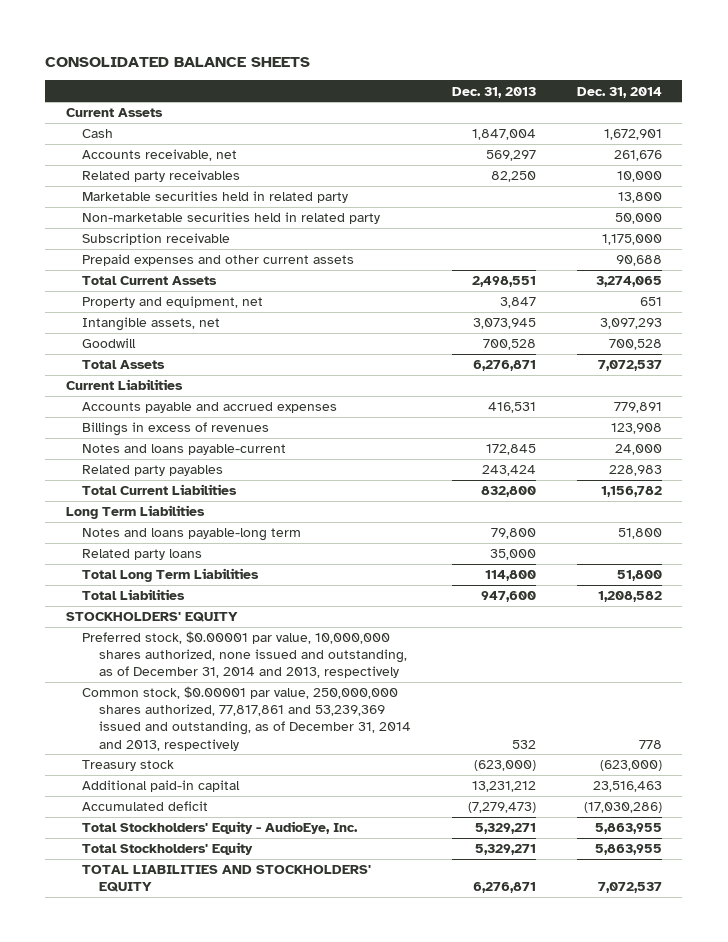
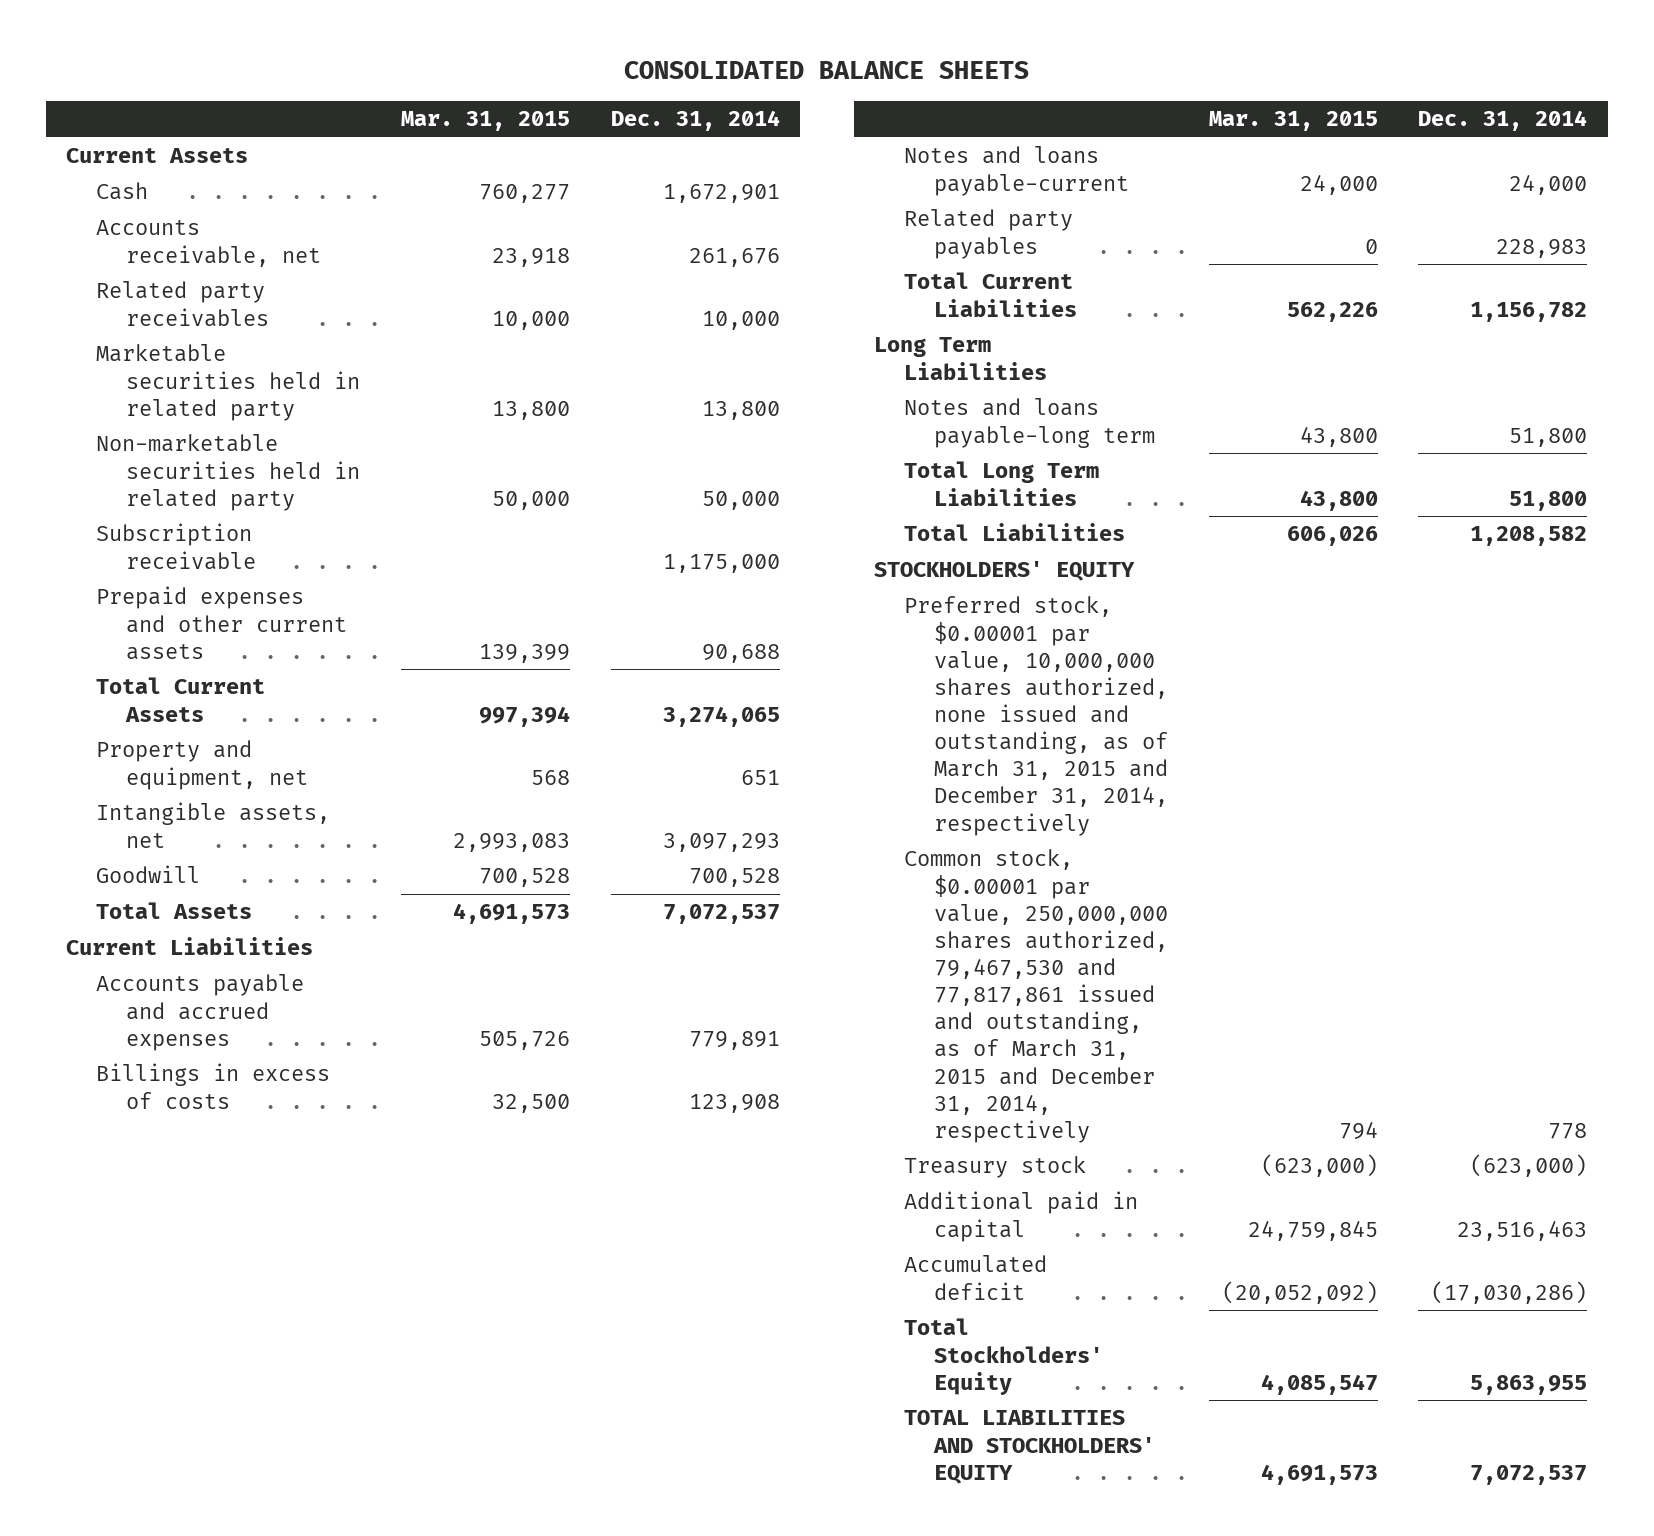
[452,86,537,98] Dec. 31, 2013 -> none
none -> [401,111,571,132] Mar. 31, 2015
[82,422,270,437] Billings in excess of revenues -> [96,1063,331,1109] Billings in excess of costs
[82,549,203,561] Related party loans -> none
[82,631,408,679] Preferred stock, $0.00001 par value, 10,000,000 shares authorized, none issued and outstanding, as of December 31, 2014 and 2013, respectively -> [904,596,1169,836] Preferred stock, $0.00001 par value, 10,000,000 shares authorized, none issued and outstanding, as of March 31, 2015 and December 31, 2014, respectively
[82,686,412,751] Common stock, $0.00001 par value, 250,000,000 shares authorized, 77,817,861 and 53,239,369 issued and outstanding, as of December 31, 2014 and 2013, respectively -> [904,849,1169,1143] Common stock, $0.00001 par value, 250,000,000 shares authorized, 79,467,530 and 77,817,861 issued and outstanding, as of March 31, 2015 and December 31, 2014, respectively
[82,780,241,793] Additional paid-in capital -> [904,1191,1139,1242] Additional paid in capital
[82,821,359,835] Total Stockholders' Equity - AudioEye, Inc. -> none

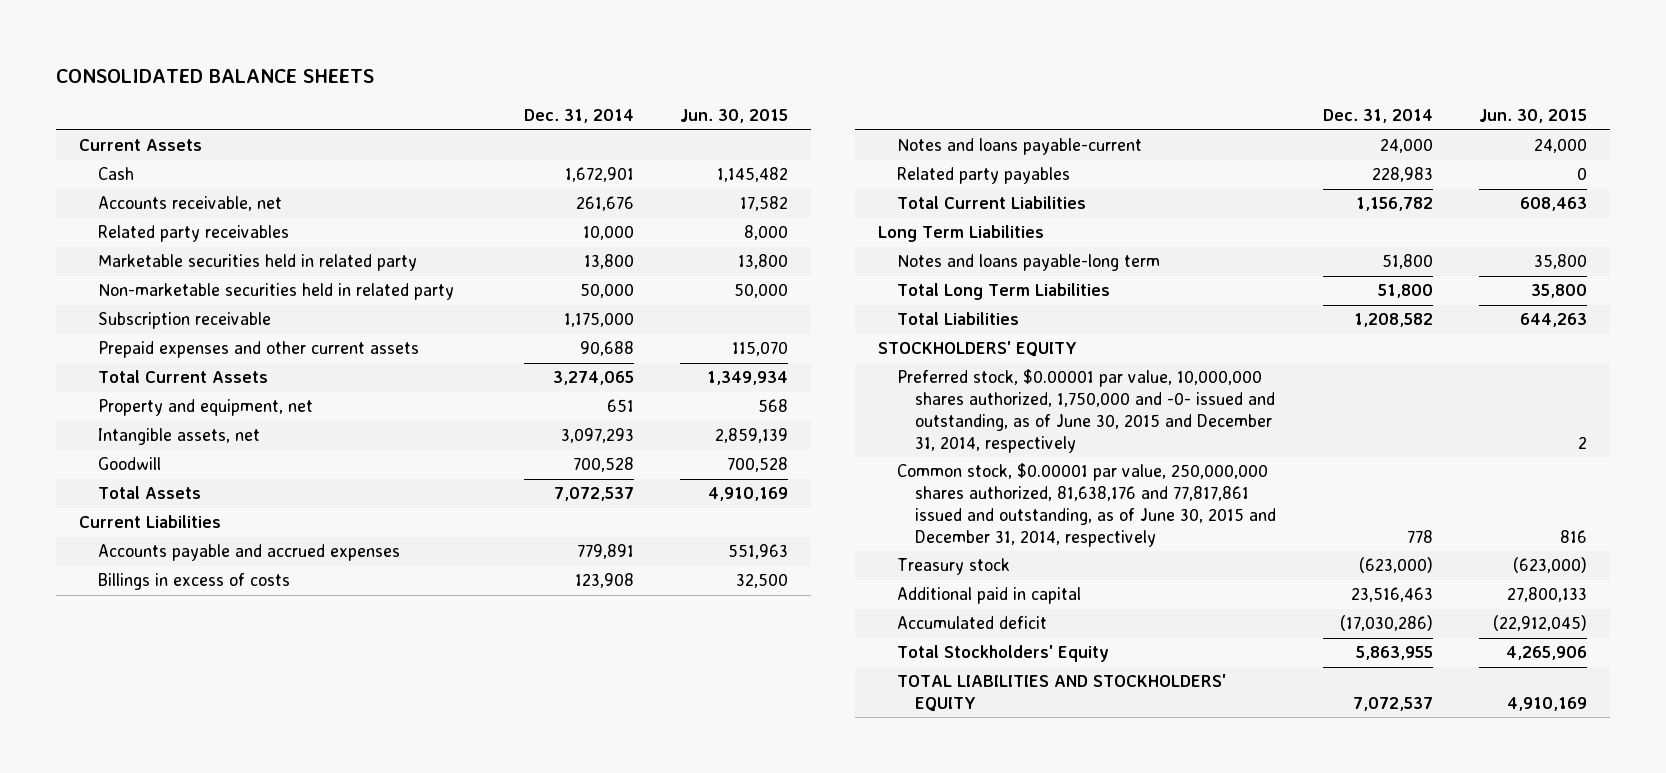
[401,111,571,132] Mar. 31, 2015 -> none
none -> [679,109,788,124] Jun. 30, 2015
[904,596,1169,836] Preferred stock, $0.00001 par value, 10,000,000 shares authorized, none issued and outstanding, as of March 31, 2015 and December 31, 2014, respectively -> [896,369,1276,453] Preferred stock, $0.00001 par value, 10,000,000 shares authorized, 1,750,000 and -0- issued and outstanding, as of June 30, 2015 and December 31, 2014, respectively
[904,849,1169,1143] Common stock, $0.00001 par value, 250,000,000 shares authorized, 79,467,530 and 77,817,861 issued and outstanding, as of March 31, 2015 and December 31, 2014, respectively -> [896,463,1277,547] Common stock, $0.00001 par value, 250,000,000 shares authorized, 81,638,176 and 77,817,861 issued and outstanding, as of June 30, 2015 and December 31, 2014, respectively

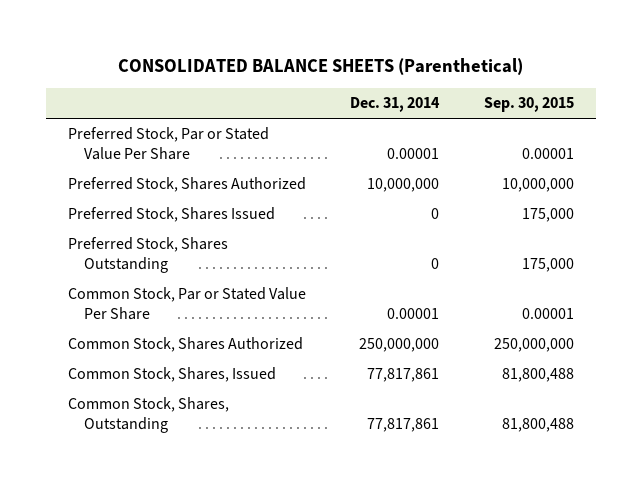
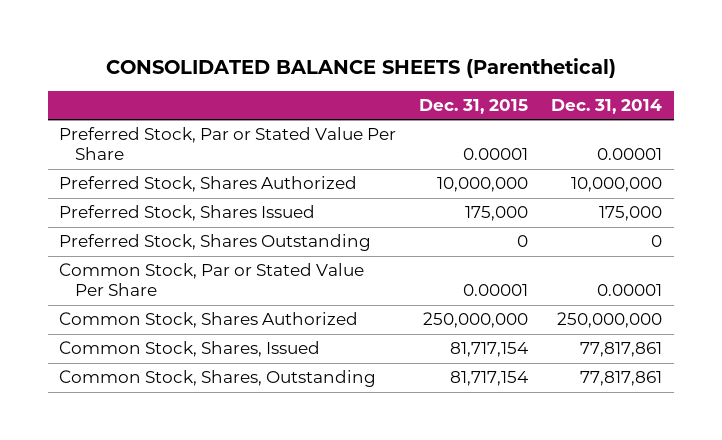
[483,97,574,113] Sep. 30, 2015 -> none
none -> [419,98,529,114] Dec. 31, 2015
[431,208,440,220] 0 -> [599,206,663,222] 175,000

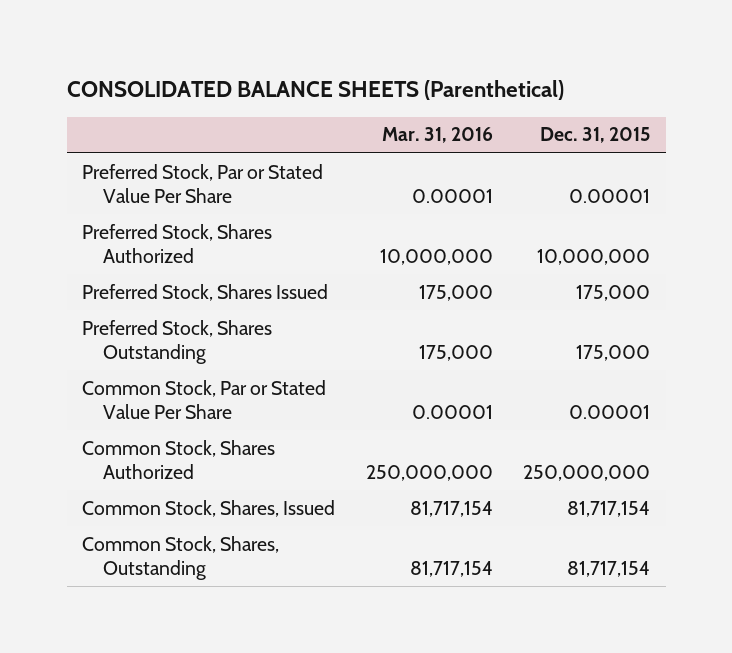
[551,98,663,114] Dec. 31, 2014 -> none
none -> [381,127,493,144] Mar. 31, 2016
[517,235,529,248] 0 -> [576,344,651,361] 175,000

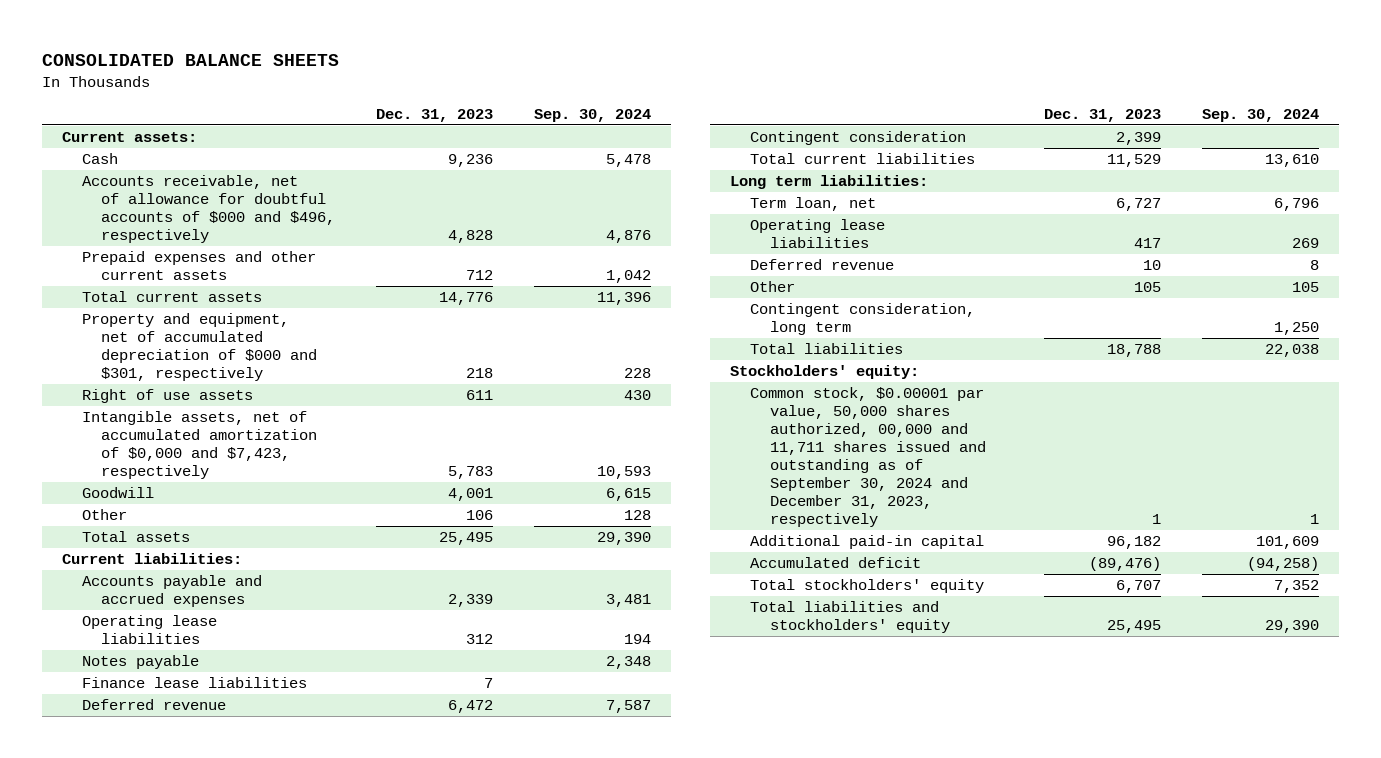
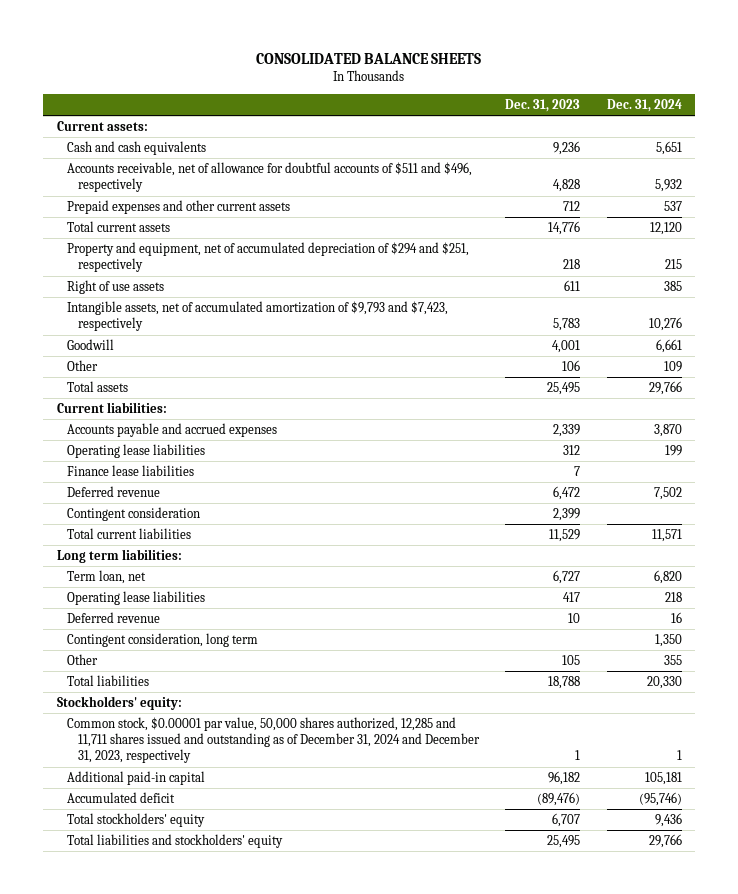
[533,108,651,122] Sep. 30, 2024 -> none
none -> [606,99,682,113] Dec. 31, 2024
[81,153,118,165] Cash -> [67,141,207,156] Cash and cash equivalents
[81,175,336,244] Accounts receivable, net of allowance for doubtful accounts of $000 and $496, respectively -> [67,162,473,193] Accounts receivable, net of allowance for doubtful accounts of $511 and $496, respectively
[81,313,318,382] Property and equipment, net of accumulated depreciation of $000 and $301, respectively -> [67,242,470,273] Property and equipment, net of accumulated depreciation of $294 and $251, respectively
[81,411,318,480] Intangible assets, net of accumulated amortization of $0,000 and $7,423, respectively -> [67,301,449,332] Intangible assets, net of accumulated amortization of $9,793 and $7,423, respectively
[81,655,199,670] Notes payable -> none
[749,281,795,293] Other -> [67,654,99,666] Other
[749,387,986,528] Common stock, $0.00001 par value, 50,000 shares authorized, 00,000 and 11,711 shares issued and outstanding as of September 30, 2024 and December 31, 2023, respectively -> [67,717,480,764] Common stock, $0.00001 par value, 50,000 shares authorized, 12,285 and 11,711 shares issued and outstanding as of December 31, 2024 and December 31, 2023, respectively

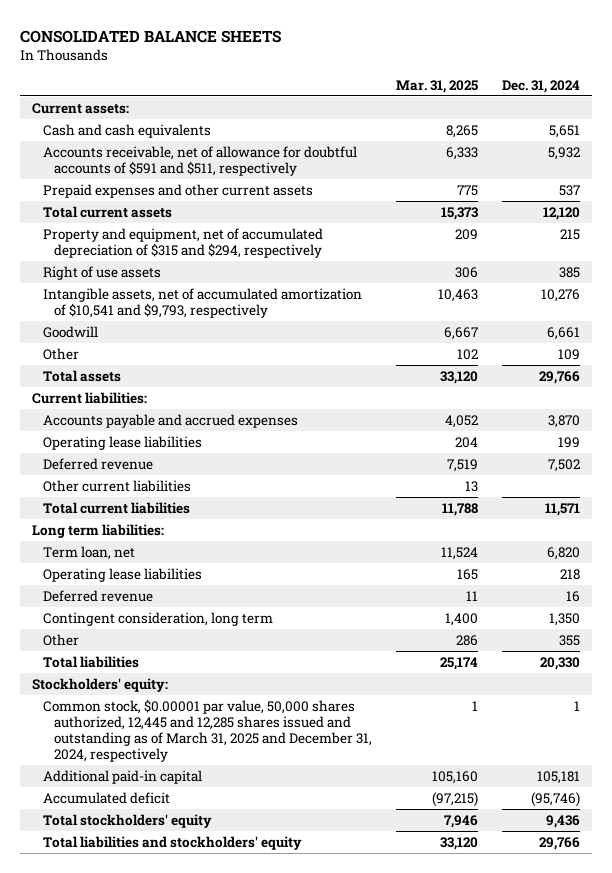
[505,99,581,113] Dec. 31, 2023 -> none
none -> [395,79,478,93] Mar. 31, 2025
[67,162,473,193] Accounts receivable, net of allowance for doubtful accounts of $511 and $496, respectively -> [43,145,358,176] Accounts receivable, net of allowance for doubtful accounts of $591 and $511, respectively
[67,242,470,273] Property and equipment, net of accumulated depreciation of $294 and $251, respectively -> [43,227,324,258] Property and equipment, net of accumulated depreciation of $315 and $294, respectively
[67,301,449,332] Intangible assets, net of accumulated amortization of $9,793 and $7,423, respectively -> [43,287,363,318] Intangible assets, net of accumulated amortization of $10,541 and $9,793, respectively
[67,465,195,477] Finance lease liabilities -> none
[67,507,201,522] Contingent consideration -> none
none -> [43,479,192,492] Other current liabilities
[67,717,480,764] Common stock, $0.00001 par value, 50,000 shares authorized, 12,285 and 11,711 shares issued and outstanding as of December 31, 2024 and December 31, 2023, respectively -> [43,698,372,762] Common stock, $0.00001 par value, 50,000 shares authorized, 12,445 and 12,285 shares issued and outstanding as of March 31, 2025 and December 31, 2024, respectively

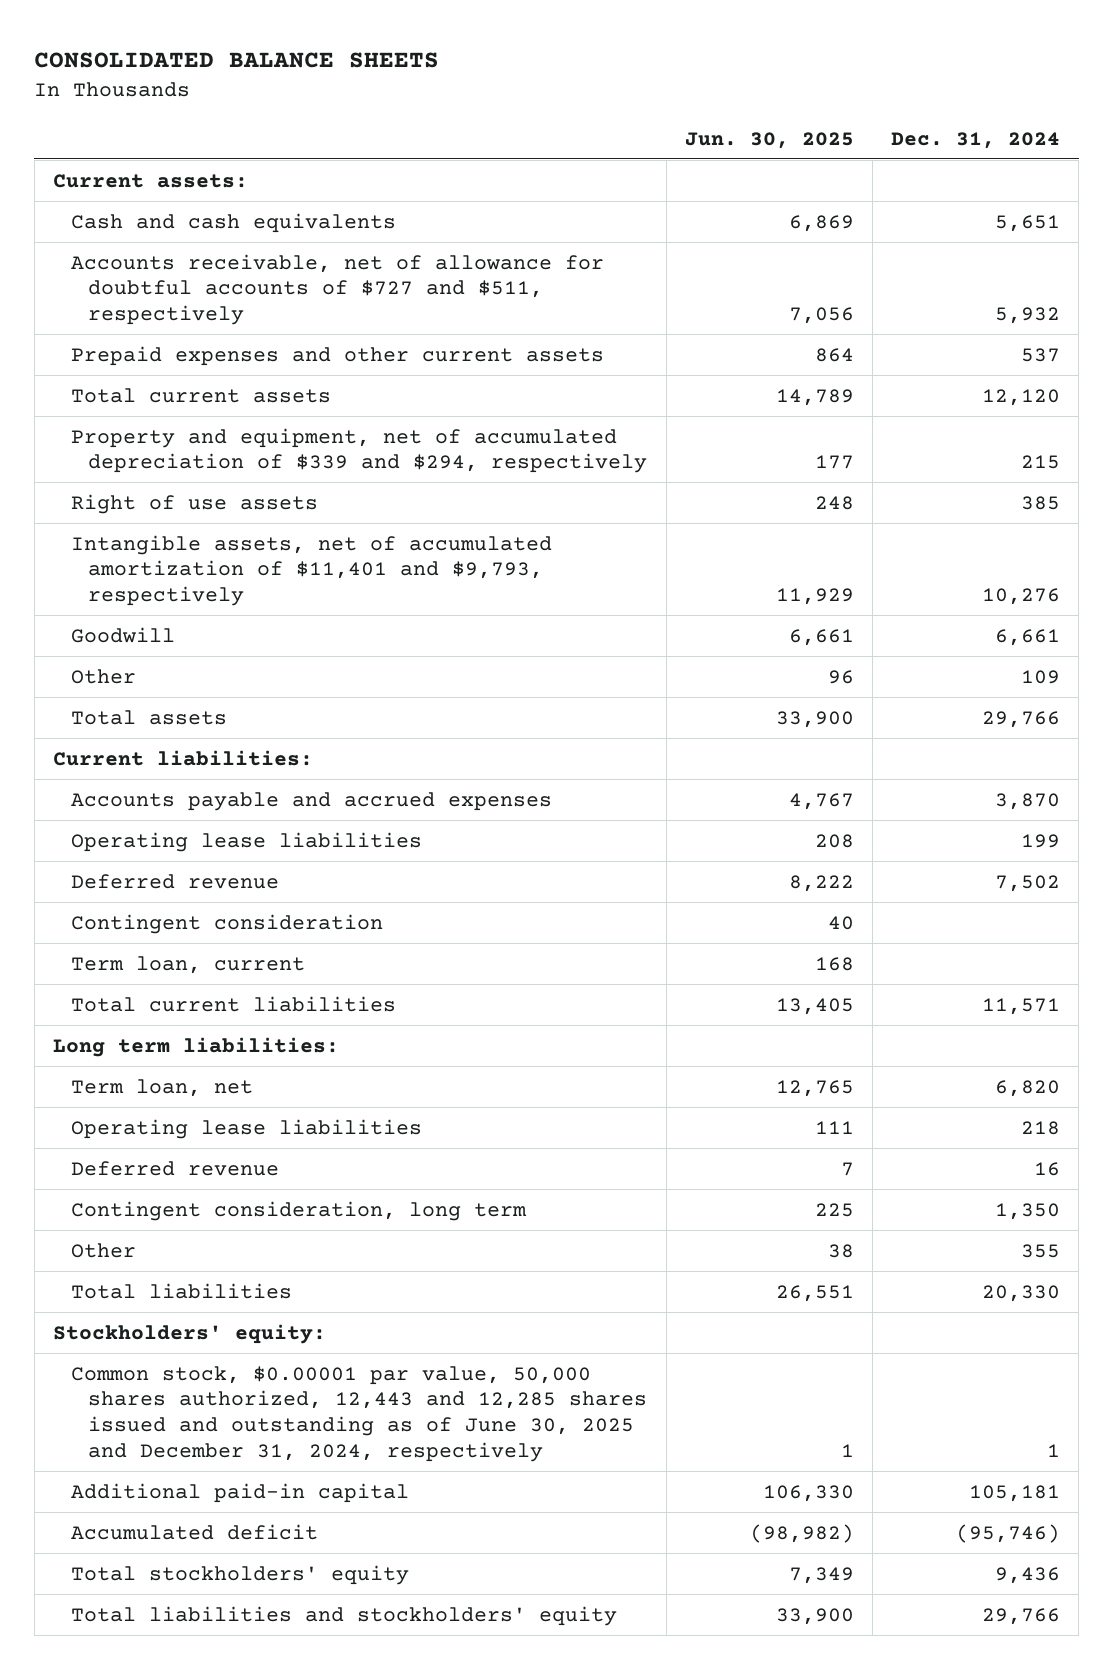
[395,79,478,93] Mar. 31, 2025 -> none
none -> [684,131,854,149] Jun. 30, 2025
[43,145,358,176] Accounts receivable, net of allowance for doubtful accounts of $591 and $511, respectively -> [70,253,604,325] Accounts receivable, net of allowance for doubtful accounts of $727 and $511, respectively
[43,227,324,258] Property and equipment, net of accumulated depreciation of $315 and $294, respectively -> [70,427,648,474] Property and equipment, net of accumulated depreciation of $339 and $294, respectively
[43,287,363,318] Intangible assets, net of accumulated amortization of $10,541 and $9,793, respectively -> [70,534,552,606] Intangible assets, net of accumulated amortization of $11,401 and $9,793, respectively
[43,479,192,492] Other current liabilities -> none
none -> [70,913,383,934] Contingent consideration
none -> [70,955,305,974] Term loan, current
[43,698,372,762] Common stock, $0.00001 par value, 50,000 shares authorized, 12,445 and 12,285 shares issued and outstanding as of March 31, 2025 and December 31, 2024, respectively -> [70,1365,648,1462] Common stock, $0.00001 par value, 50,000 shares authorized, 12,443 and 12,285 shares issued and outstanding as of June 30, 2025 and December 31, 2024, respectively

